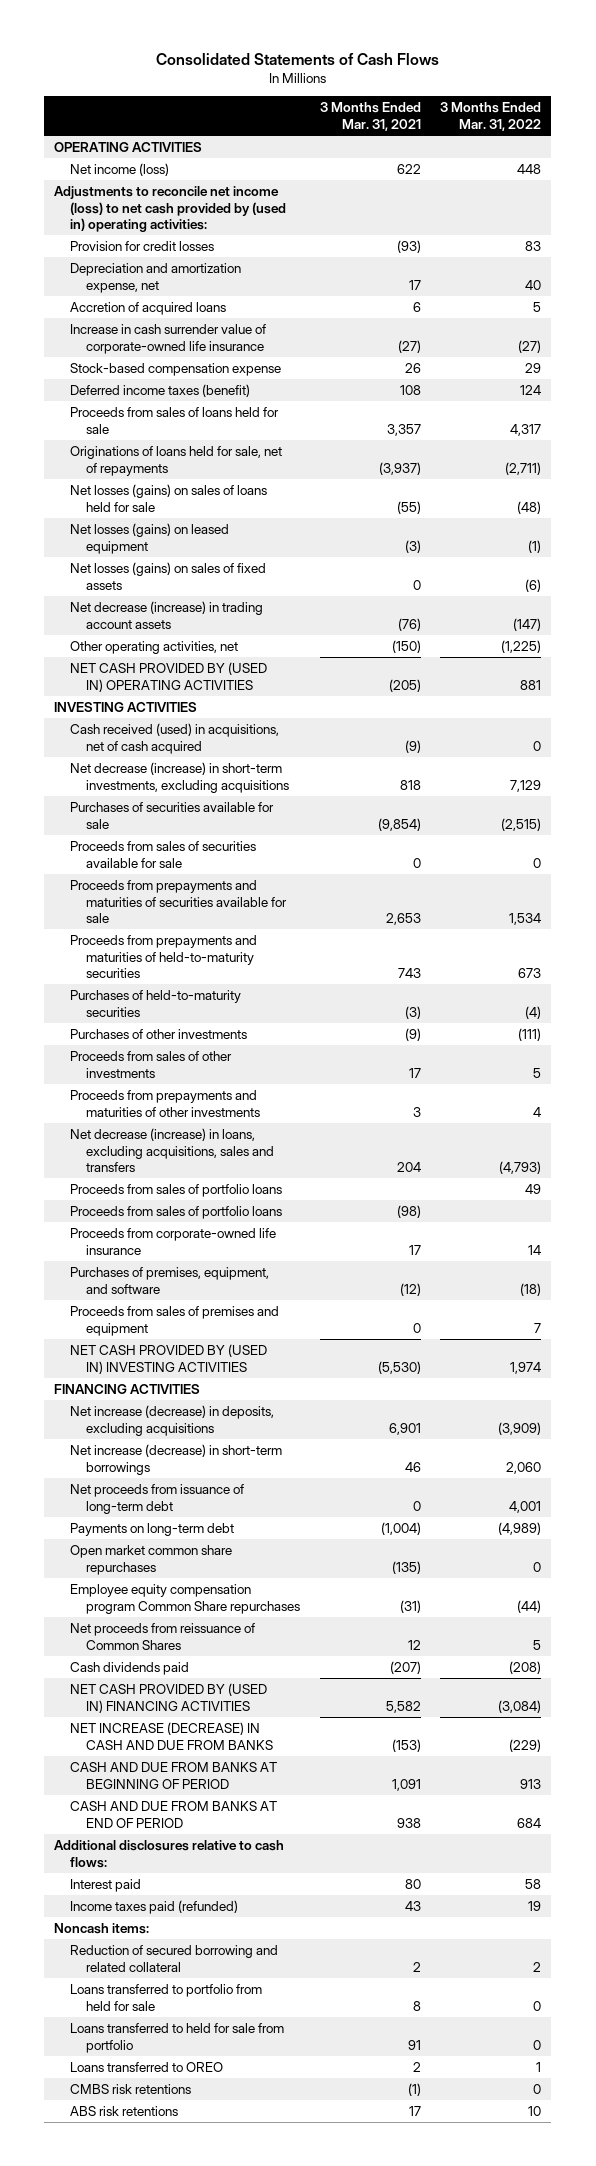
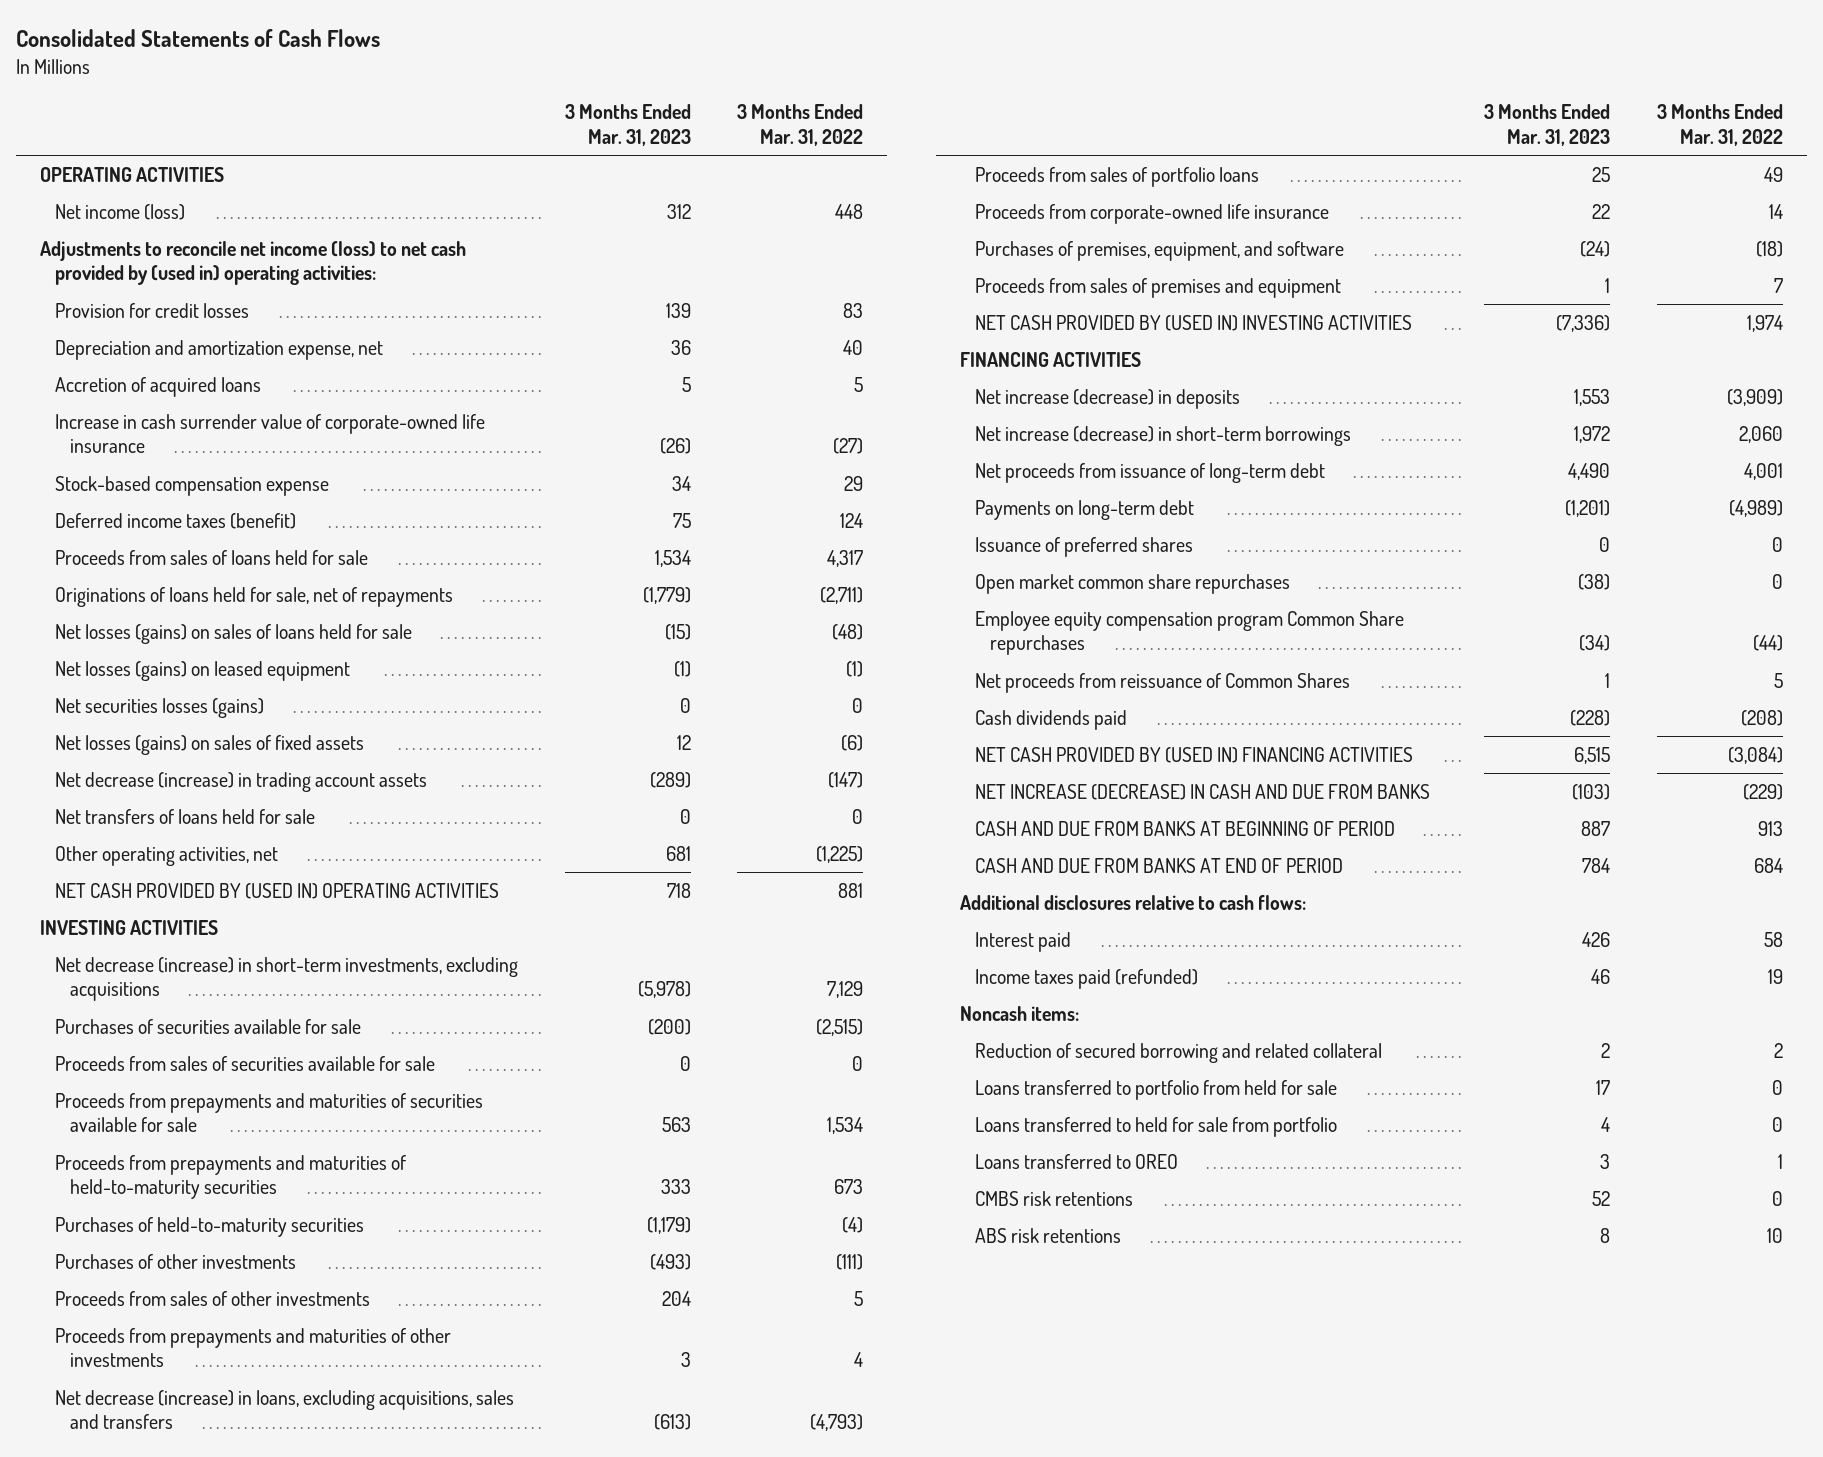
[319,102,421,131] 3 Months Ended Mar. 31, 2021 -> none
none -> [564,104,691,146] 3 Months Ended Mar. 31, 2023
none -> [54,697,264,718] Net securities losses (gains)
none -> [54,808,315,824] Net transfers of loans held for sale
[70,722,280,754] Cash received (used) in acquisitions, net of cash acquired -> none
[70,1205,283,1219] Proceeds from sales of portfolio loans -> none
[70,1404,275,1436] Net increase (decrease) in deposits, excluding acquisitions -> [974,388,1240,409] Net increase (decrease) in deposits
none -> [974,536,1193,557] Issuance of preferred shares

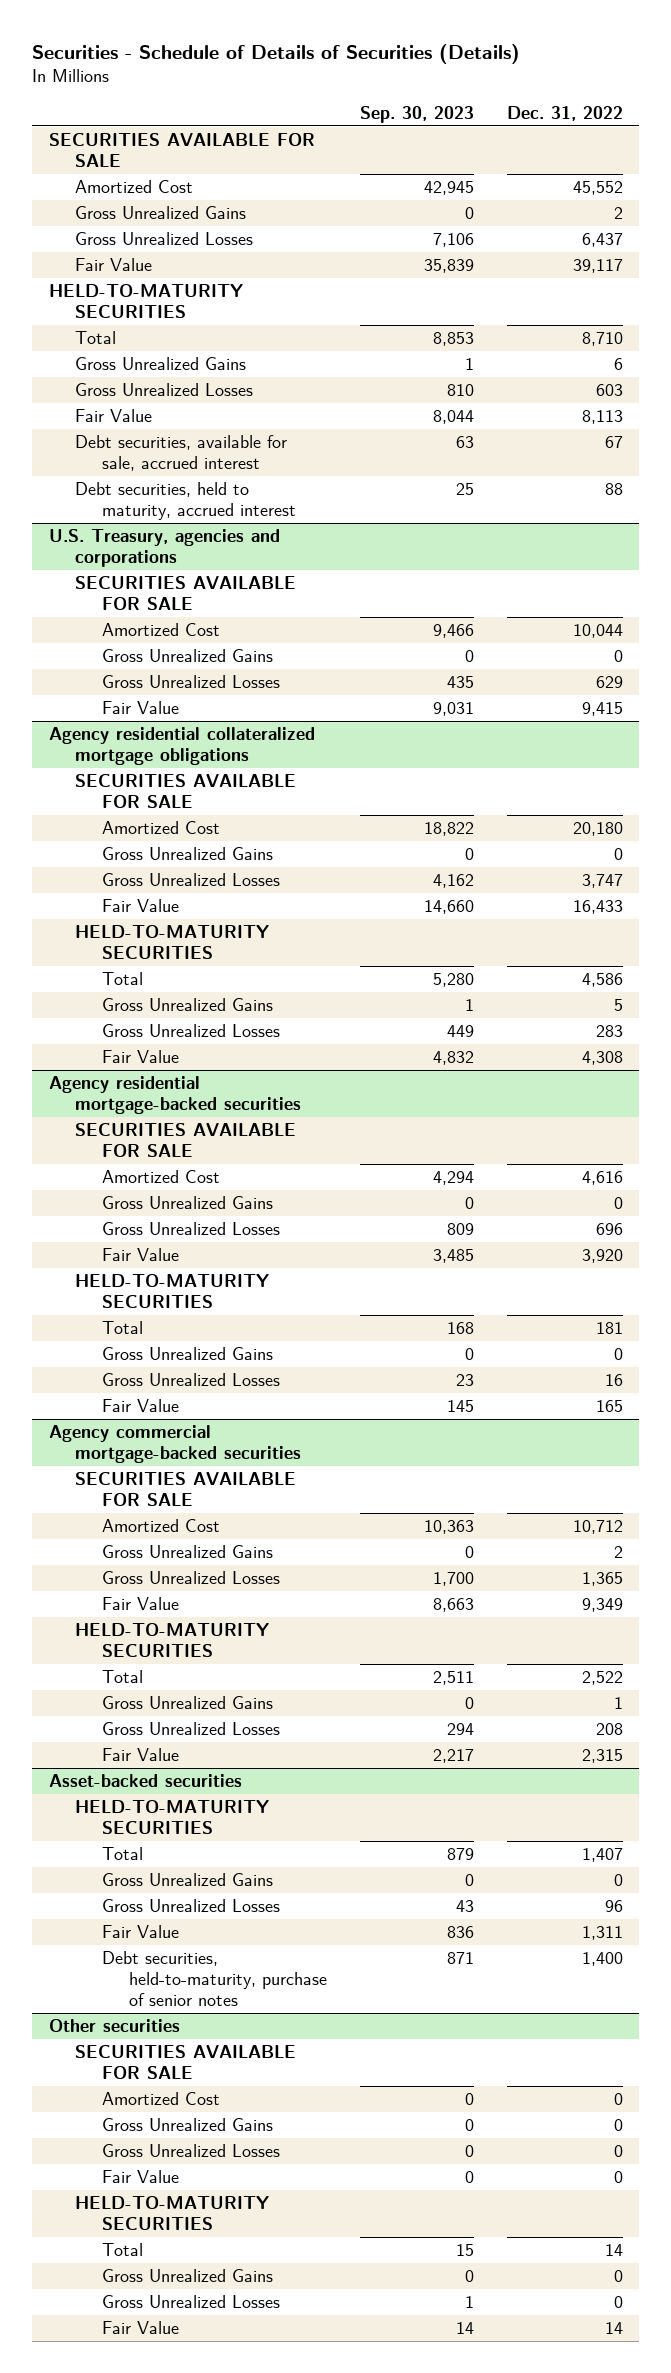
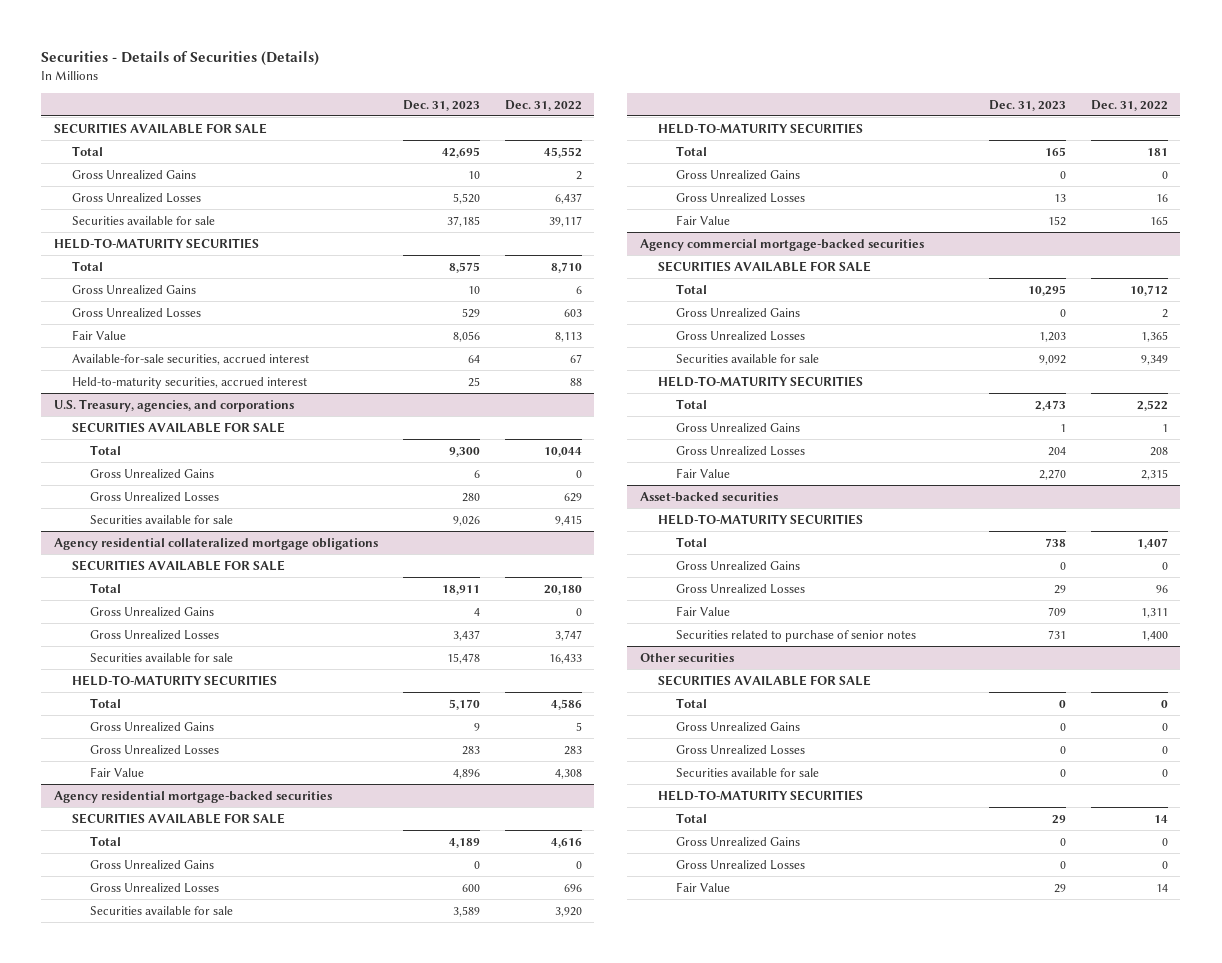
[32,43,521,64] Securities - Schedule of Details of Securities (Details) -> [41,50,320,66] Securities - Details of Securities (Details)
[359,105,474,123] Sep. 30, 2023 -> none
none -> [402,99,480,111] Dec. 31, 2023
[75,179,194,193] Amortized Cost -> [72,145,104,156] Total
[75,257,153,271] Fair Value -> [72,215,216,225] Securities available for sale
[75,434,288,472] Debt securities, available for sale, accrued interest -> [72,353,310,365] Available-for-sale securities, accrued interest
[75,481,297,521] Debt securities, held to maturity, accrued interest -> [72,376,308,389] Held-to-maturity securities, accrued interest
[48,528,280,568] U.S. Treasury, agencies and corporations -> [53,398,294,412] U.S. Treasury, agencies, and corporations
[102,622,221,636] Amortized Cost -> [90,444,122,455] Total
[102,700,180,714] Fair Value -> [90,514,234,524] Securities available for sale
[102,820,221,834] Amortized Cost -> [90,582,122,593] Total
[102,898,180,912] Fair Value -> [90,652,234,662] Securities available for sale
[102,1169,221,1183] Amortized Cost -> [90,835,122,846] Total
[102,1247,180,1261] Fair Value -> [90,905,234,915] Securities available for sale
[102,1518,221,1532] Amortized Cost -> [676,283,708,294] Total
[102,1596,180,1610] Fair Value -> [676,353,820,363] Securities available for sale
[102,1950,327,2007] Debt securities, held-to-maturity, purchase of senior notes -> [676,629,917,642] Securities related to purchase of senior notes
[102,2091,221,2105] Amortized Cost -> none
none -> [676,697,708,708] Total
[102,2169,180,2183] Fair Value -> [676,767,820,777] Securities available for sale

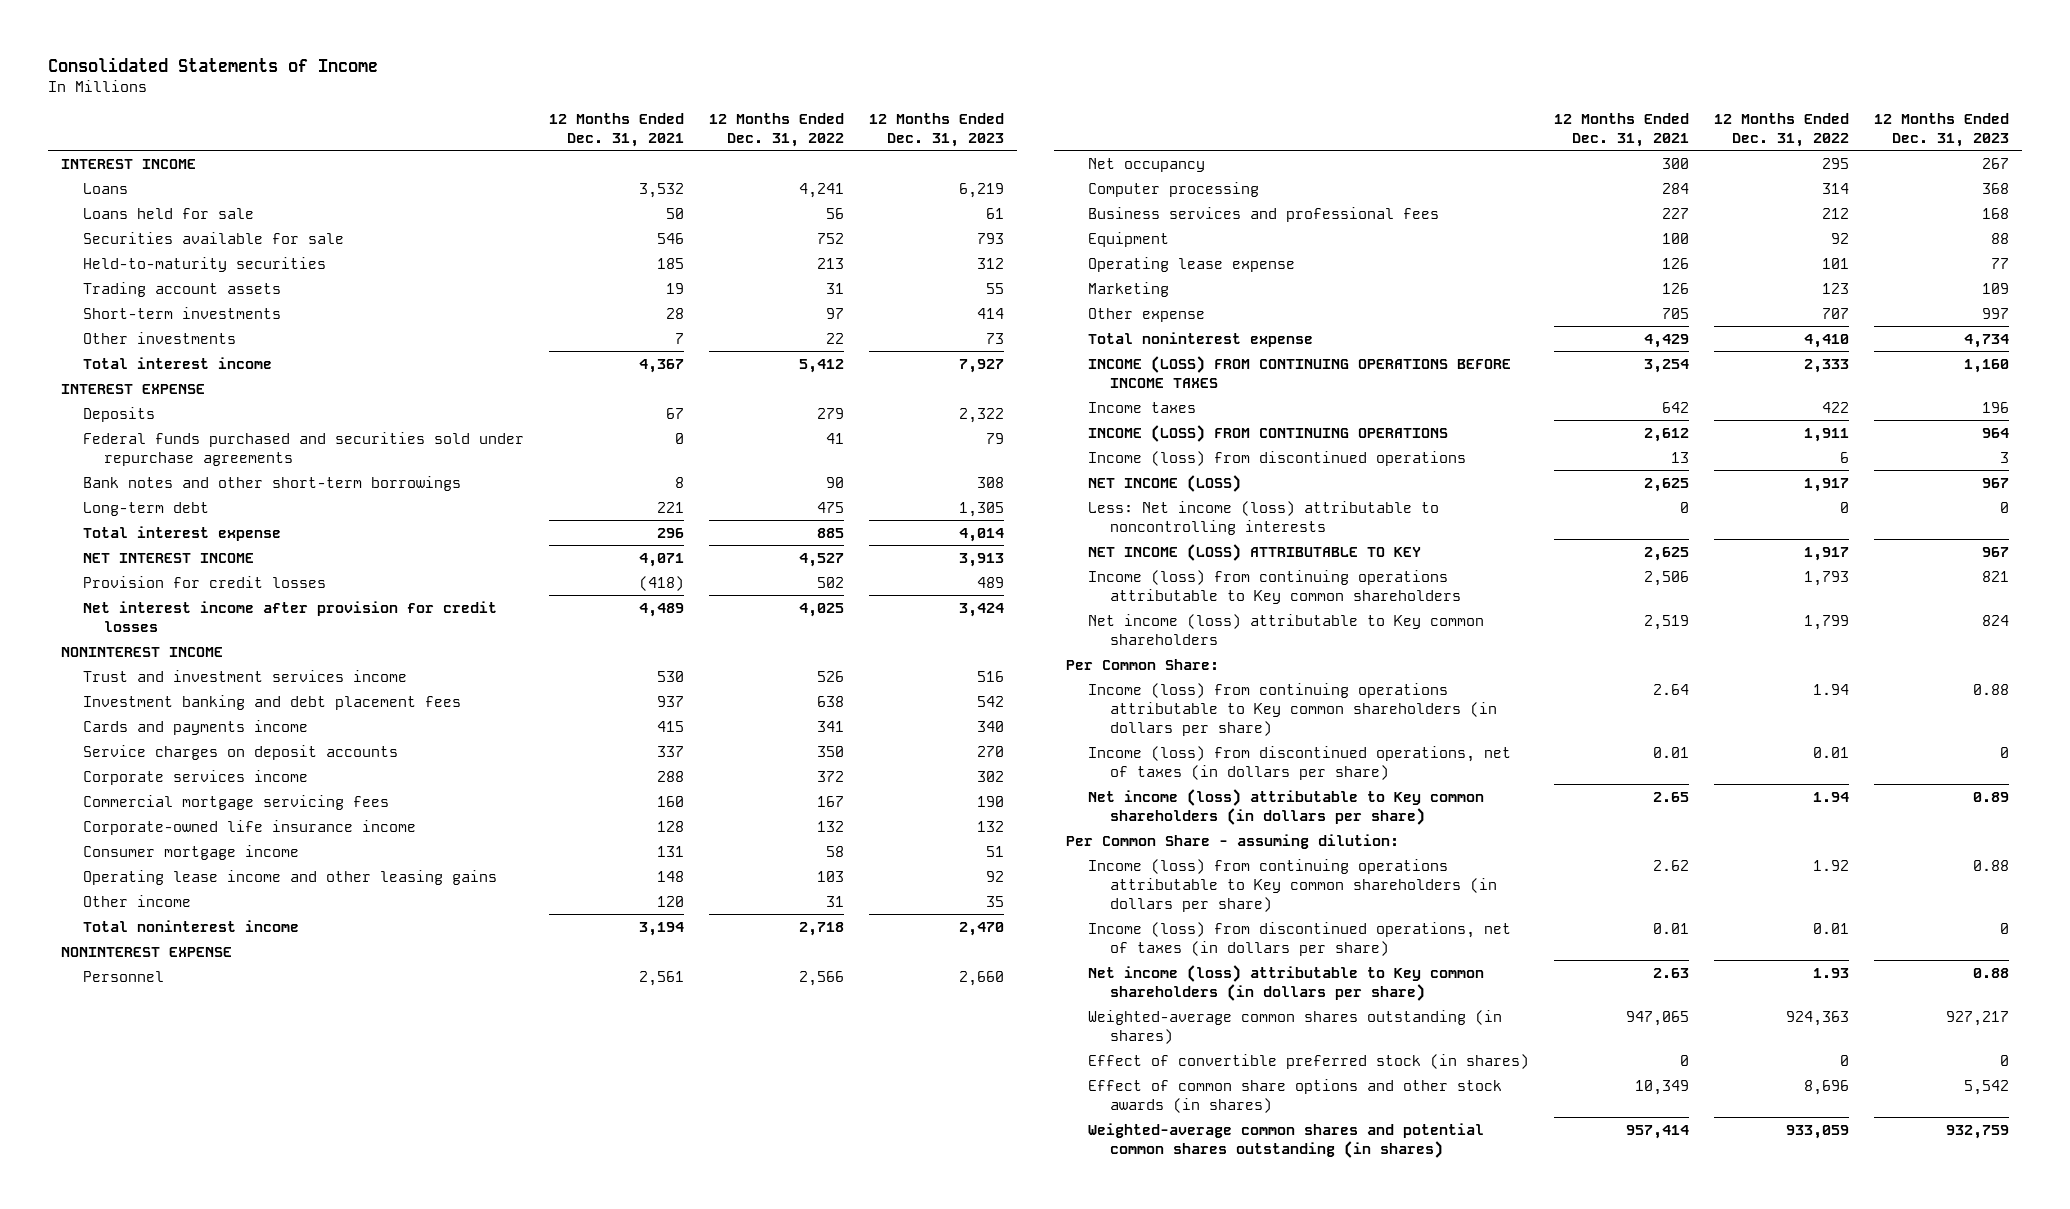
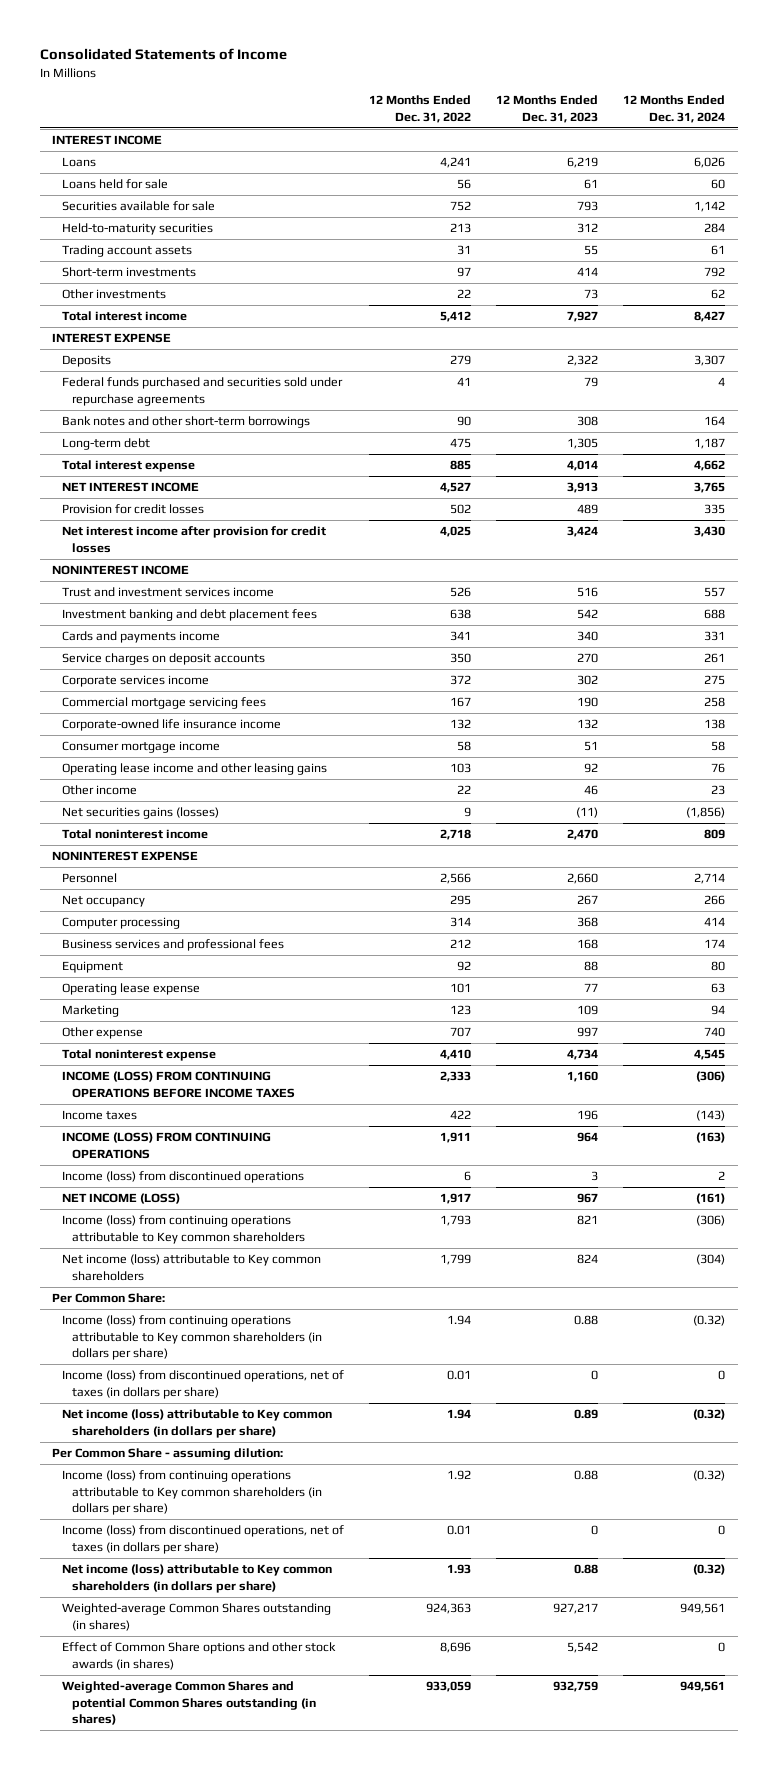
[548,113,684,148] 12 Months Ended Dec. 31, 2021 -> none
none -> [623,95,726,123] 12 Months Ended Dec. 31, 2024
[825,895,844,907] 31 -> [457,785,472,795] 22
[985,895,1004,907] 35 -> [584,785,599,796] 46
none -> [62,807,220,820] Net securities gains (losses)
[1088,500,1440,535] Less: Net income (loss) attributable to noncontrolling interests -> none
[1088,543,1422,561] NET INCOME (LOSS) ATTRIBUTABLE TO KEY -> none
[1088,1053,1530,1069] Effect of convertible preferred stock (in shares) -> none
[1088,1009,1503,1044] Weighted-average common shares outstanding (in shares) -> [62,1603,332,1631] Weighted-average Common Shares outstanding (in shares)
[1088,1078,1503,1113] Effect of common share options and other stock awards (in shares) -> [62,1642,337,1670] Effect of Common Share options and other stock awards (in shares)
[1088,1122,1485,1158] Weighted-average common shares and potential common shares outstanding (in shares) -> [62,1681,317,1726] Weighted-average Common Shares and potential Common Shares outstanding (in shares)

